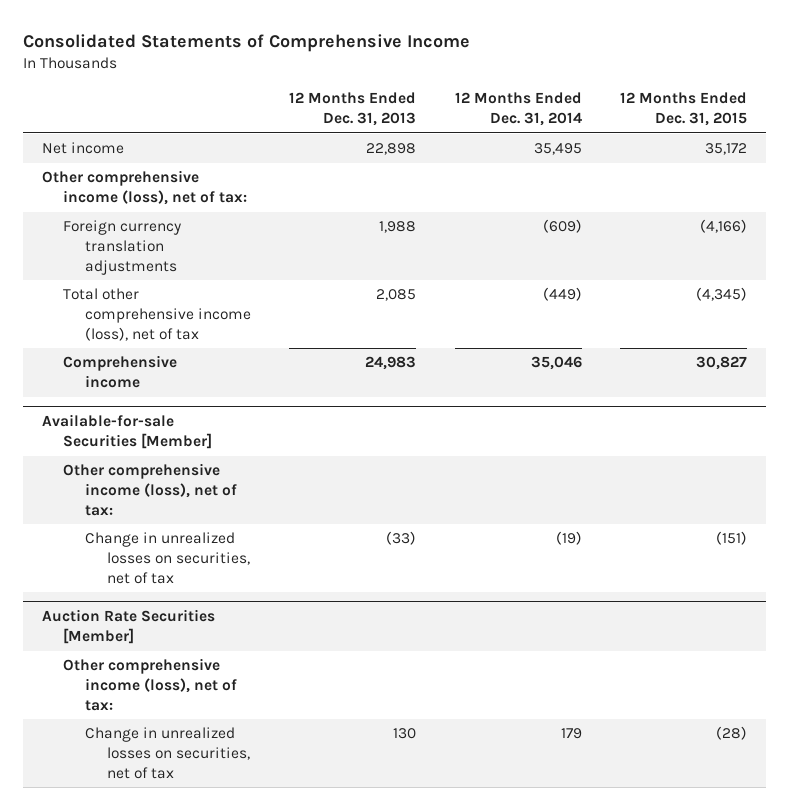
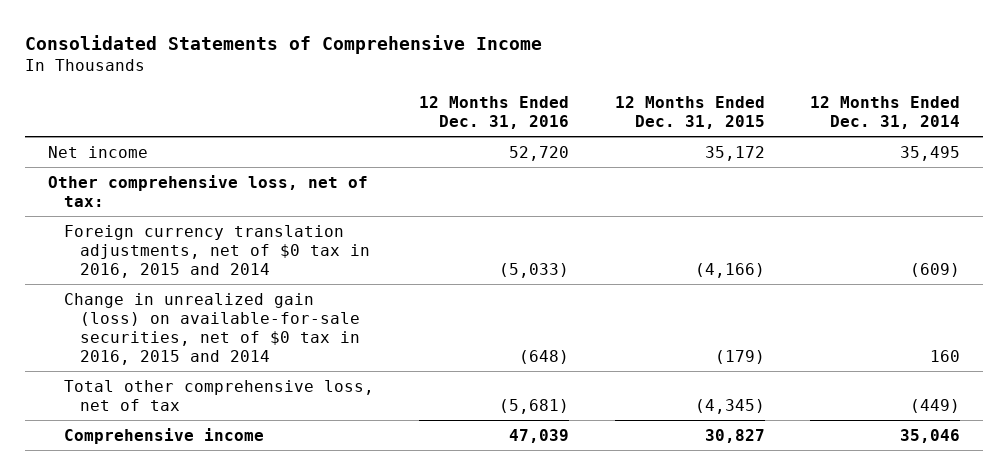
[289,92,417,127] 12 Months Ended Dec. 31, 2013 -> none
none -> [419,95,570,130] 12 Months Ended Dec. 31, 2016
[41,170,248,206] Other comprehensive income (loss), net of tax: -> [48,174,369,207] Other comprehensive loss, net of tax:
[63,220,182,275] Foreign currency translation adjustments -> [63,224,370,278] Foreign currency translation adjustments, net of $0 tax in 2016, 2015 and 2014
none -> [63,292,360,366] Change in unrealized gain (loss) on available-for-sale securities, net of $0 tax in 2016, 2015 and 2014
[63,288,252,341] Total other comprehensive income (loss), net of tax -> [63,379,374,411] Total other comprehensive loss, net of tax
[41,414,213,449] Available-for-sale Securities [Member] -> none
[63,463,238,516] Other comprehensive income (loss), net of tax: -> none
[85,532,251,584] Change in unrealized losses on securities, net of tax -> none
[41,609,215,644] Auction Rate Securities [Member] -> none
[63,658,238,711] Other comprehensive income (loss), net of tax: -> none
[85,727,251,779] Change in unrealized losses on securities, net of tax -> none

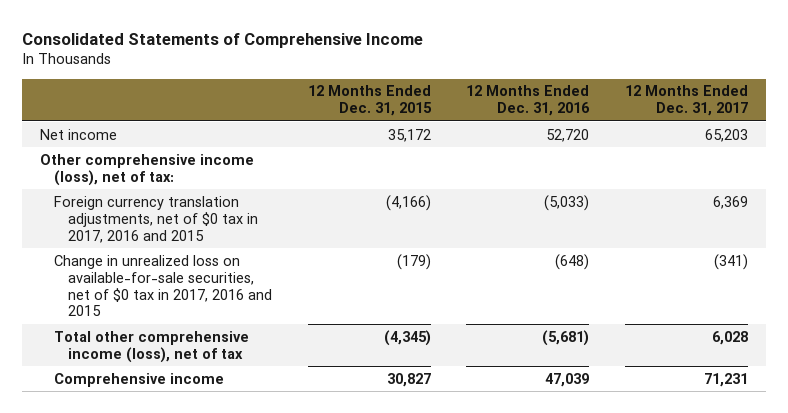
[810,95,961,130] 12 Months Ended Dec. 31, 2014 -> none
none -> [625,85,749,117] 12 Months Ended Dec. 31, 2017
[48,174,369,207] Other comprehensive loss, net of tax: -> [39,153,254,186] Other comprehensive income (loss), net of tax:
[63,224,370,278] Foreign currency translation adjustments, net of $0 tax in 2016, 2015 and 2014 -> [53,195,258,243] Foreign currency translation adjustments, net of $0 tax in 2017, 2016 and 2015
[63,292,360,366] Change in unrealized gain (loss) on available-for-sale securities, net of $0 tax in 2016, 2015 and 2014 -> [53,254,272,317] Change in unrealized loss on available-for-sale securities, net of $0 tax in 2017, 2016 and 2015
[63,379,374,411] Total other comprehensive loss, net of tax -> [53,330,249,363] Total other comprehensive income (loss), net of tax

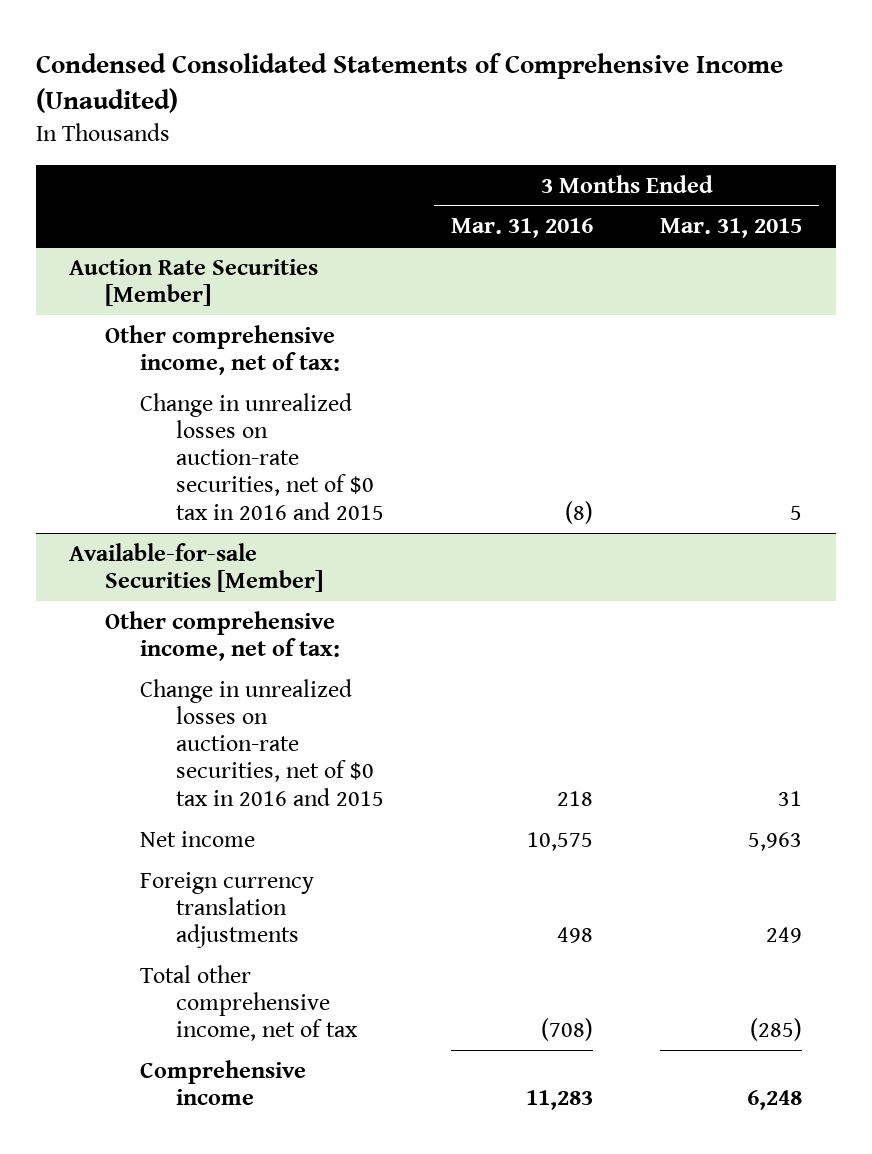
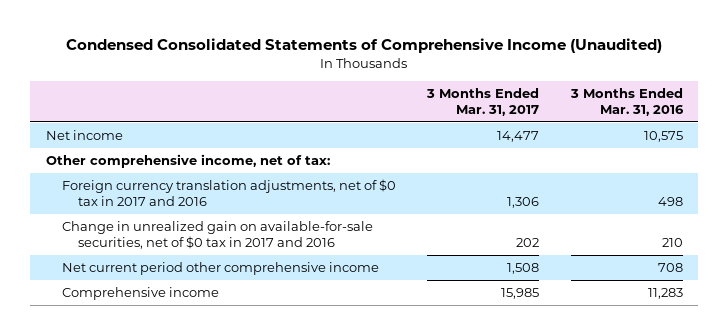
[660,218,803,239] Mar. 31, 2015 -> none
none -> [426,87,540,117] 3 Months Ended Mar. 31, 2017
[69,258,319,306] Auction Rate Securities [Member] -> none
[104,324,341,375] Other comprehensive income, net of tax: -> none
[140,392,384,520] Change in unrealized losses on auction-rate securities, net of $0 tax in 2016 and 2015 -> none
[69,542,323,592] Available-for-sale Securities [Member] -> none
[104,610,341,661] Other comprehensive income, net of tax: -> none
[140,678,384,806] Change in unrealized losses on auction-rate securities, net of $0 tax in 2016 and 2015 -> none
none -> [45,153,330,168] Other comprehensive income, net of tax:
[140,871,315,949] Foreign currency translation adjustments -> [61,178,396,207] Foreign currency translation adjustments, net of $0 tax in 2017 and 2016
none -> [61,220,373,250] Change in unrealized gain on available-for-sale securities, net of $0 tax in 2017 and 2016
[140,964,358,1042] Total other comprehensive income, net of tax -> [61,261,379,275] Net current period other comprehensive income
[541,1018,594,1042] (708) -> [657,262,683,272] 708

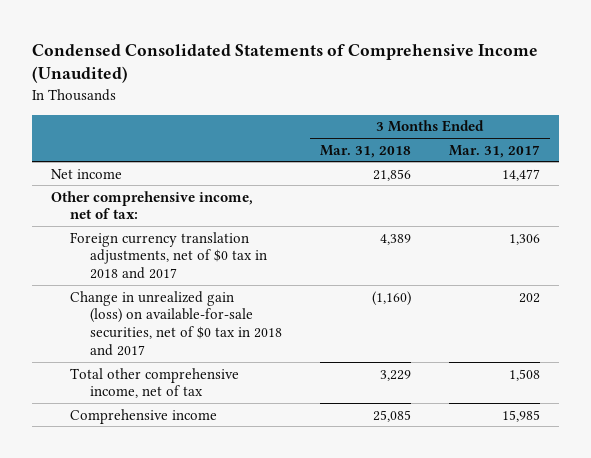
[569,87,684,117] 3 Months Ended Mar. 31, 2016 -> none
none -> [319,144,411,158] Mar. 31, 2018
[61,178,396,207] Foreign currency translation adjustments, net of $0 tax in 2017 and 2016 -> [70,231,267,280] Foreign currency translation adjustments, net of $0 tax in 2018 and 2017
[61,220,373,250] Change in unrealized gain on available-for-sale securities, net of $0 tax in 2017 and 2016 -> [70,290,282,357] Change in unrealized gain (loss) on available-for-sale securities, net of $0 tax in 2018 and 2017
[61,261,379,275] Net current period other comprehensive income -> [70,367,240,399] Total other comprehensive income, net of tax

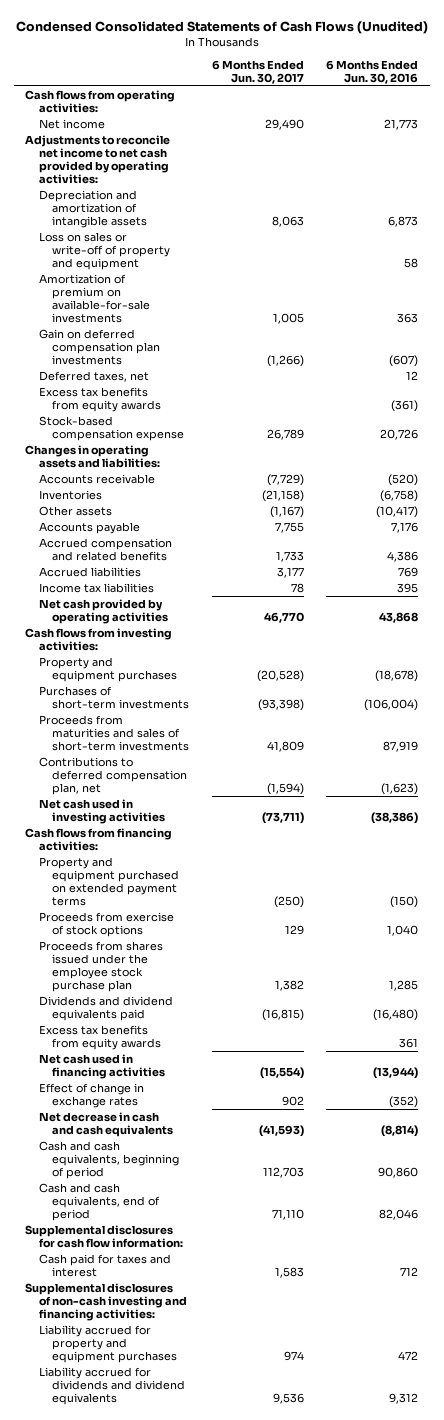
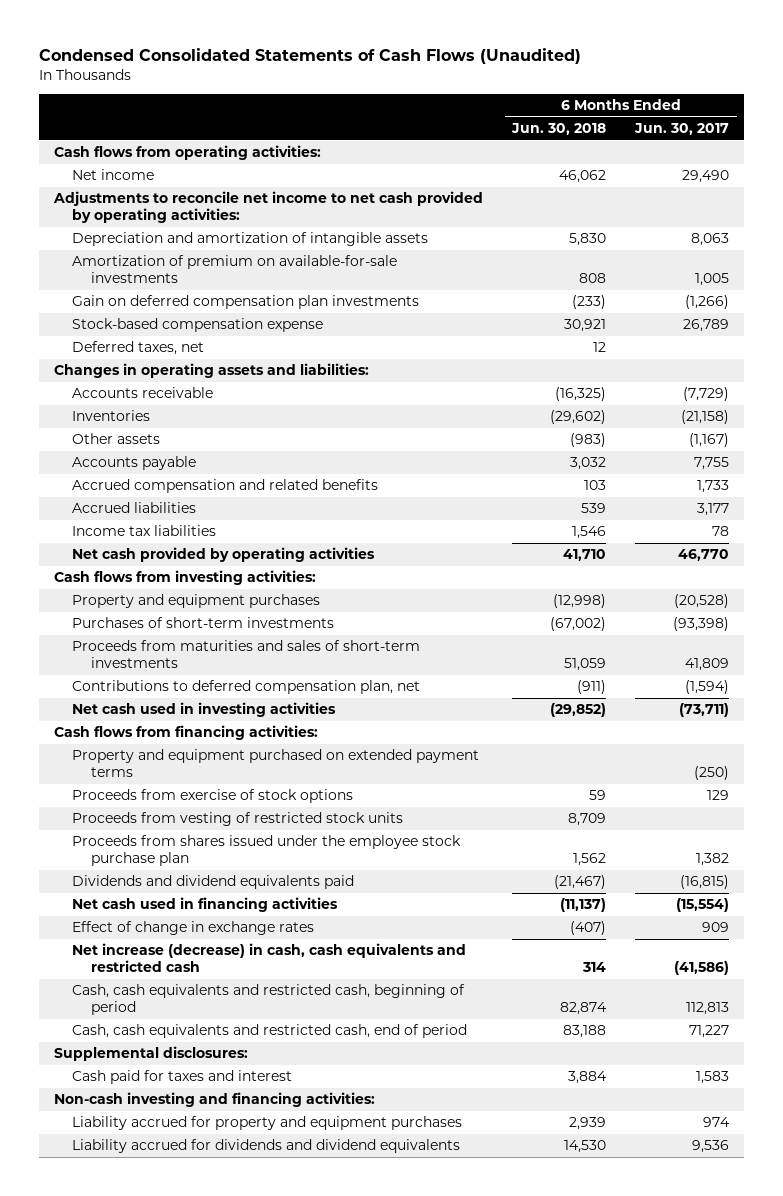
[15,21,428,35] Condensed Consolidated Statements of Cash Flows (Unudited) -> [39,47,582,64] Condensed Consolidated Statements of Cash Flows (Unaudited)
[326,59,419,84] 6 Months Ended Jun. 30, 2016 -> none
none -> [511,123,607,136] Jun. 30, 2018
[38,231,171,270] Loss on sales or write-off of property and equipment -> none
[38,386,162,412] Excess tax benefits from equity awards -> none
[38,370,149,382] Deferred taxes, net -> [72,341,205,356] Deferred taxes, net
none -> [72,812,404,827] Proceeds from vesting of restricted stock units
[38,1024,162,1050] Excess tax benefits from equity awards -> none
[281,1095,304,1106] 902 -> [702,922,730,933] 909
[38,1111,174,1137] Net decrease in cash and cash equivalents -> [72,943,467,973] Net increase (decrease) in cash, cash equivalents and restricted cash
[258,1124,304,1137] (41,593) -> [674,961,730,976] (41,586)
[38,1140,180,1179] Cash and cash equivalents, beginning of period -> [72,984,466,1016] Cash, cash equivalents and restricted cash, beginning of period
[262,1166,304,1178] 112,703 -> [686,1002,730,1016] 112,813
[38,1182,161,1221] Cash and cash equivalents, end of period -> [72,1024,468,1039] Cash, cash equivalents and restricted cash, end of period
[271,1208,304,1220] 71,110 -> [689,1025,730,1039] 71,227
[25,1224,183,1248] Supplemental disclosures for cash flow information: -> [53,1046,248,1062] Supplemental disclosures:
[25,1282,187,1321] Supplemental disclosures of non-cash investing and financing activities: -> [53,1092,375,1108] Non-cash investing and financing activities:

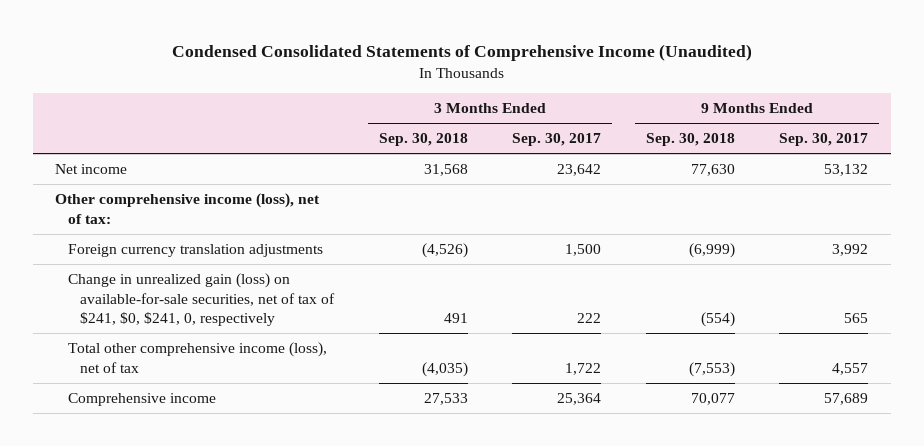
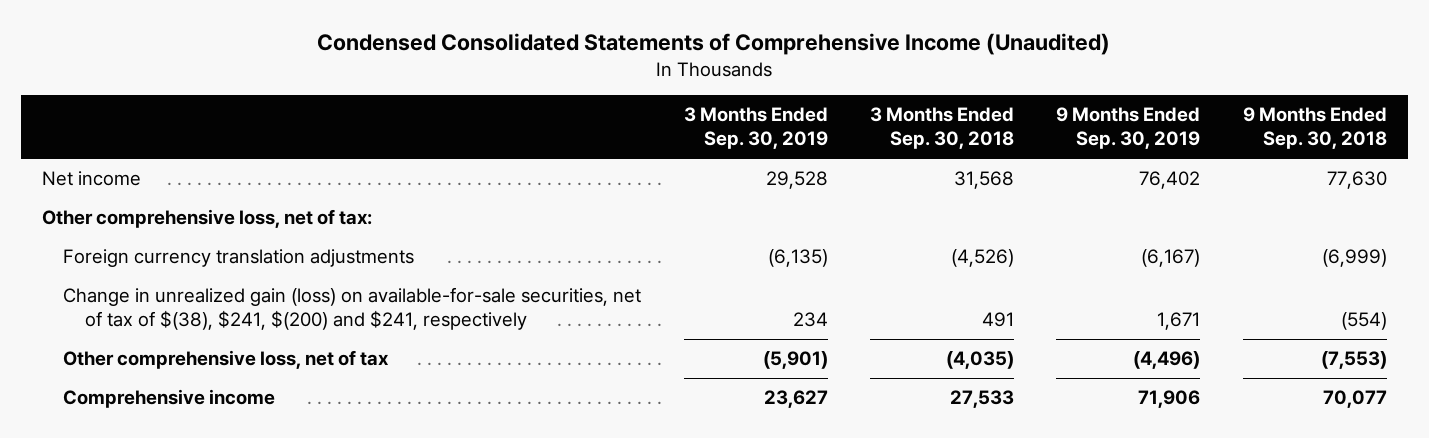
[512,133,602,147] Sep. 30, 2017 -> none
[779,133,869,147] Sep. 30, 2017 -> none
none -> [683,107,828,150] 3 Months Ended Sep. 30, 2019
none -> [1056,107,1201,150] 9 Months Ended Sep. 30, 2019
[55,193,321,224] Other comprehensive income (loss), net of tax: -> [41,209,372,229] Other comprehensive loss, net of tax:
[67,273,336,327] Change in unrealized gain (loss) on available-for-sale securities, net of tax of $241, $0, $241, 0, respectively -> [63,287,642,331] Change in unrealized gain (loss) on available-for-sale securities, net of tax of $(38), $241, $(200) and $241, respectively
[67,342,327,373] Total other comprehensive income (loss), net of tax -> [63,350,390,370] Other comprehensive loss, net of tax

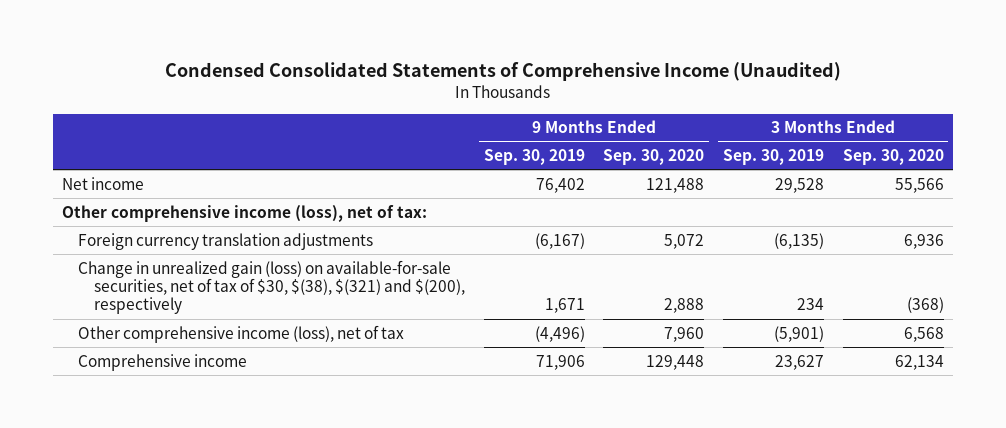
[869,107,1014,150] 3 Months Ended Sep. 30, 2018 -> none
[1242,107,1387,150] 9 Months Ended Sep. 30, 2018 -> none
none -> [603,149,705,166] Sep. 30, 2020
none -> [842,149,944,166] Sep. 30, 2020
[41,209,372,229] Other comprehensive loss, net of tax: -> [62,204,428,222] Other comprehensive income (loss), net of tax:
[63,287,642,331] Change in unrealized gain (loss) on available-for-sale securities, net of tax of $(38), $241, $(200) and $241, respectively -> [78,259,466,315] Change in unrealized gain (loss) on available-for-sale securities, net of tax of $30, $(38), $(321) and $(200), respectively
[63,350,390,370] Other comprehensive loss, net of tax -> [78,324,405,343] Other comprehensive income (loss), net of tax

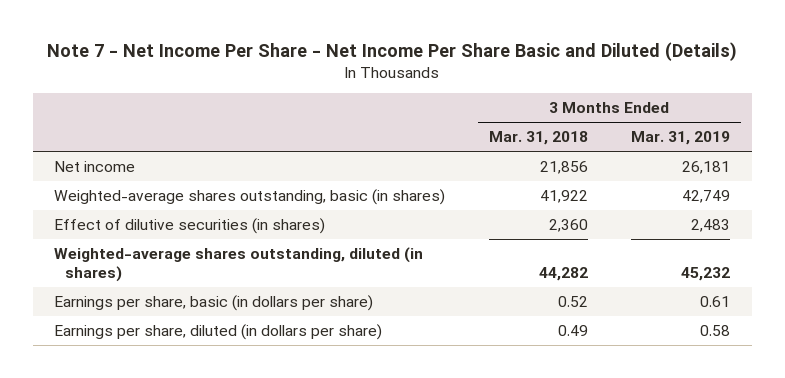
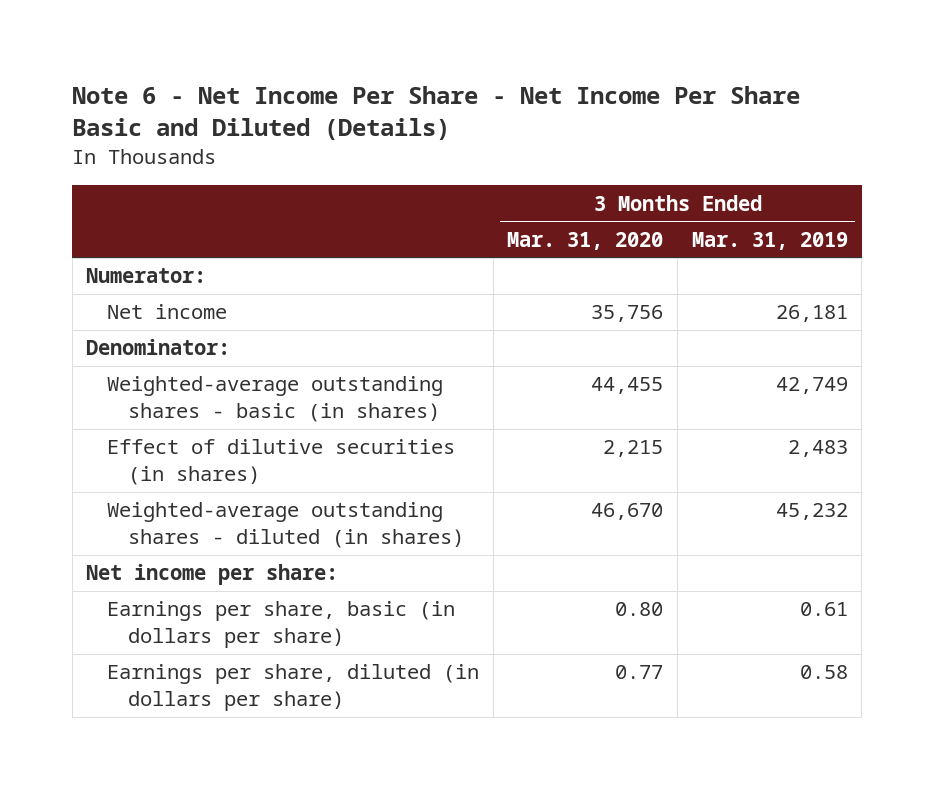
[47,41,738,61] Note 7 - Net Income Per Share - Net Income Per Share Basic and Diluted (Details) -> [72,86,801,141] Note 6 - Net Income Per Share - Net Income Per Share Basic and Diluted (Details)
[488,131,588,146] Mar. 31, 2018 -> none
none -> [507,231,664,250] Mar. 31, 2020
none -> [86,268,207,284] Numerator:
none -> [86,339,231,356] Denominator:
[54,188,446,205] Weighted-average shares outstanding, basic (in shares) -> [107,376,444,423] Weighted-average outstanding shares - basic (in shares)
[54,246,424,282] Weighted-average shares outstanding, diluted (in shares) -> [107,502,464,549] Weighted-average outstanding shares - diluted (in shares)
none -> [86,564,339,586] Net income per share:

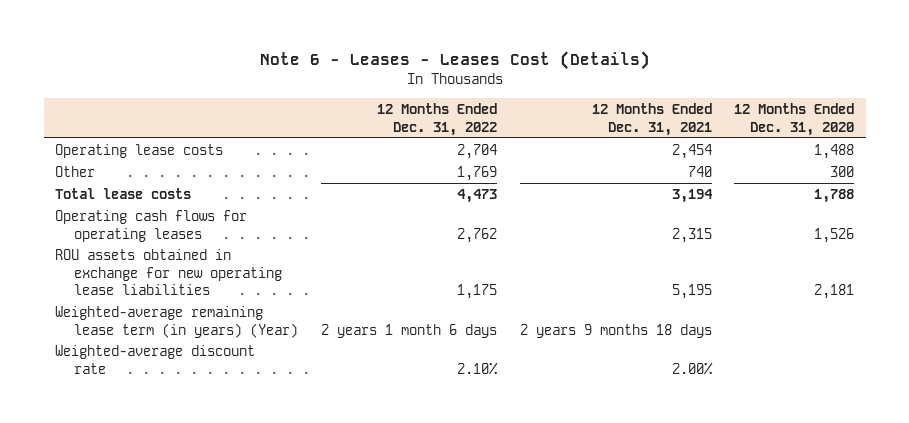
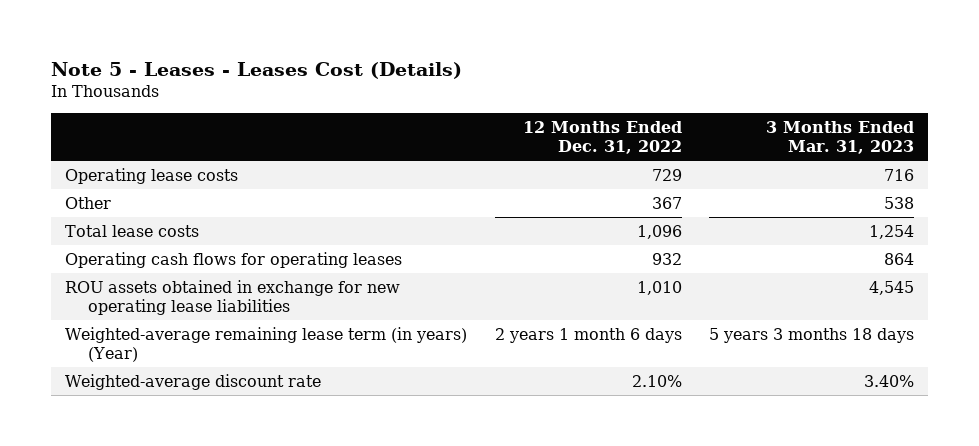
[259,51,650,71] Note 6 - Leases - Leases Cost (Details) -> [50,61,462,79] Note 5 - Leases - Leases Cost (Details)
[591,102,712,136] 12 Months Ended Dec. 31, 2021 -> none
[734,102,855,136] 12 Months Ended Dec. 31, 2020 -> none
none -> [766,120,915,155] 3 Months Ended Mar. 31, 2023
[456,143,497,159] 2,704 -> [651,168,682,181] 729
[456,165,497,181] 1,769 -> [651,196,682,209] 367
[456,188,497,203] 4,473 -> [636,224,682,239] 1,096
[456,227,497,243] 2,762 -> [651,252,682,265] 932
[456,284,497,300] 1,175 -> [636,280,682,295] 1,010

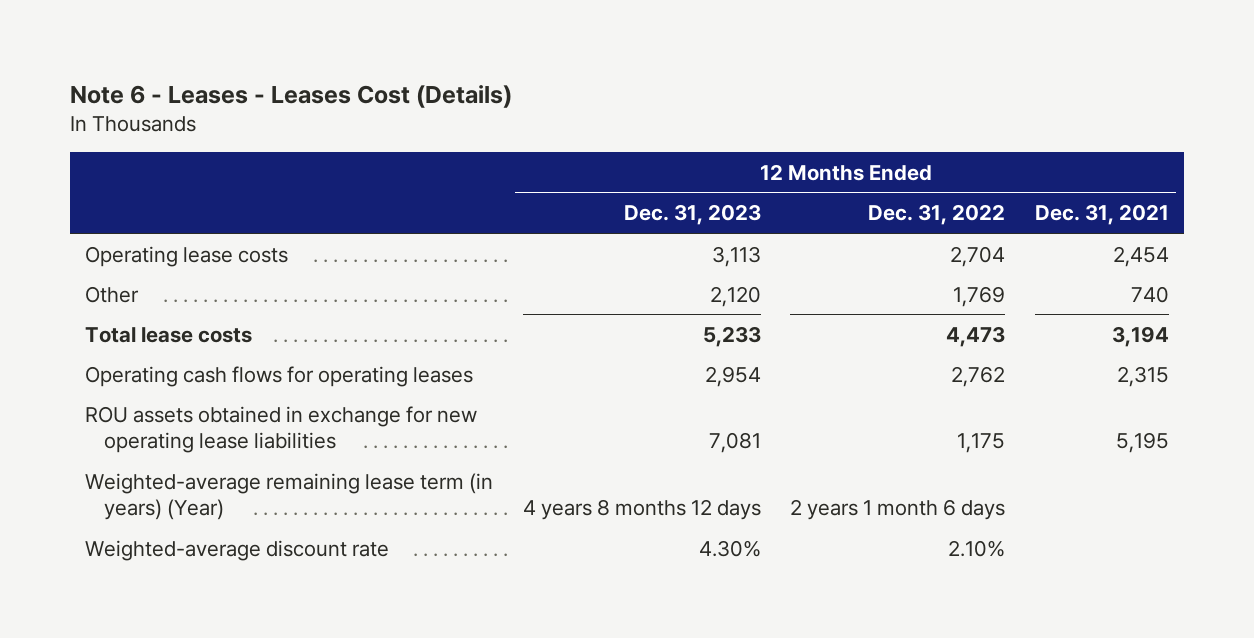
[50,61,462,79] Note 5 - Leases - Leases Cost (Details) -> [70,84,513,108] Note 6 - Leases - Leases Cost (Details)
[766,120,915,155] 3 Months Ended Mar. 31, 2023 -> none
none -> [623,204,761,226] Dec. 31, 2023
none -> [1034,204,1169,226] Dec. 31, 2021
[651,168,682,181] 729 -> [950,245,1006,267] 2,704
[651,196,682,209] 367 -> [953,285,1006,307] 1,769
[636,224,682,239] 1,096 -> [946,325,1006,347] 4,473
[651,252,682,265] 932 -> [951,365,1006,387] 2,762
[636,280,682,295] 1,010 -> [957,433,1006,454] 1,175

